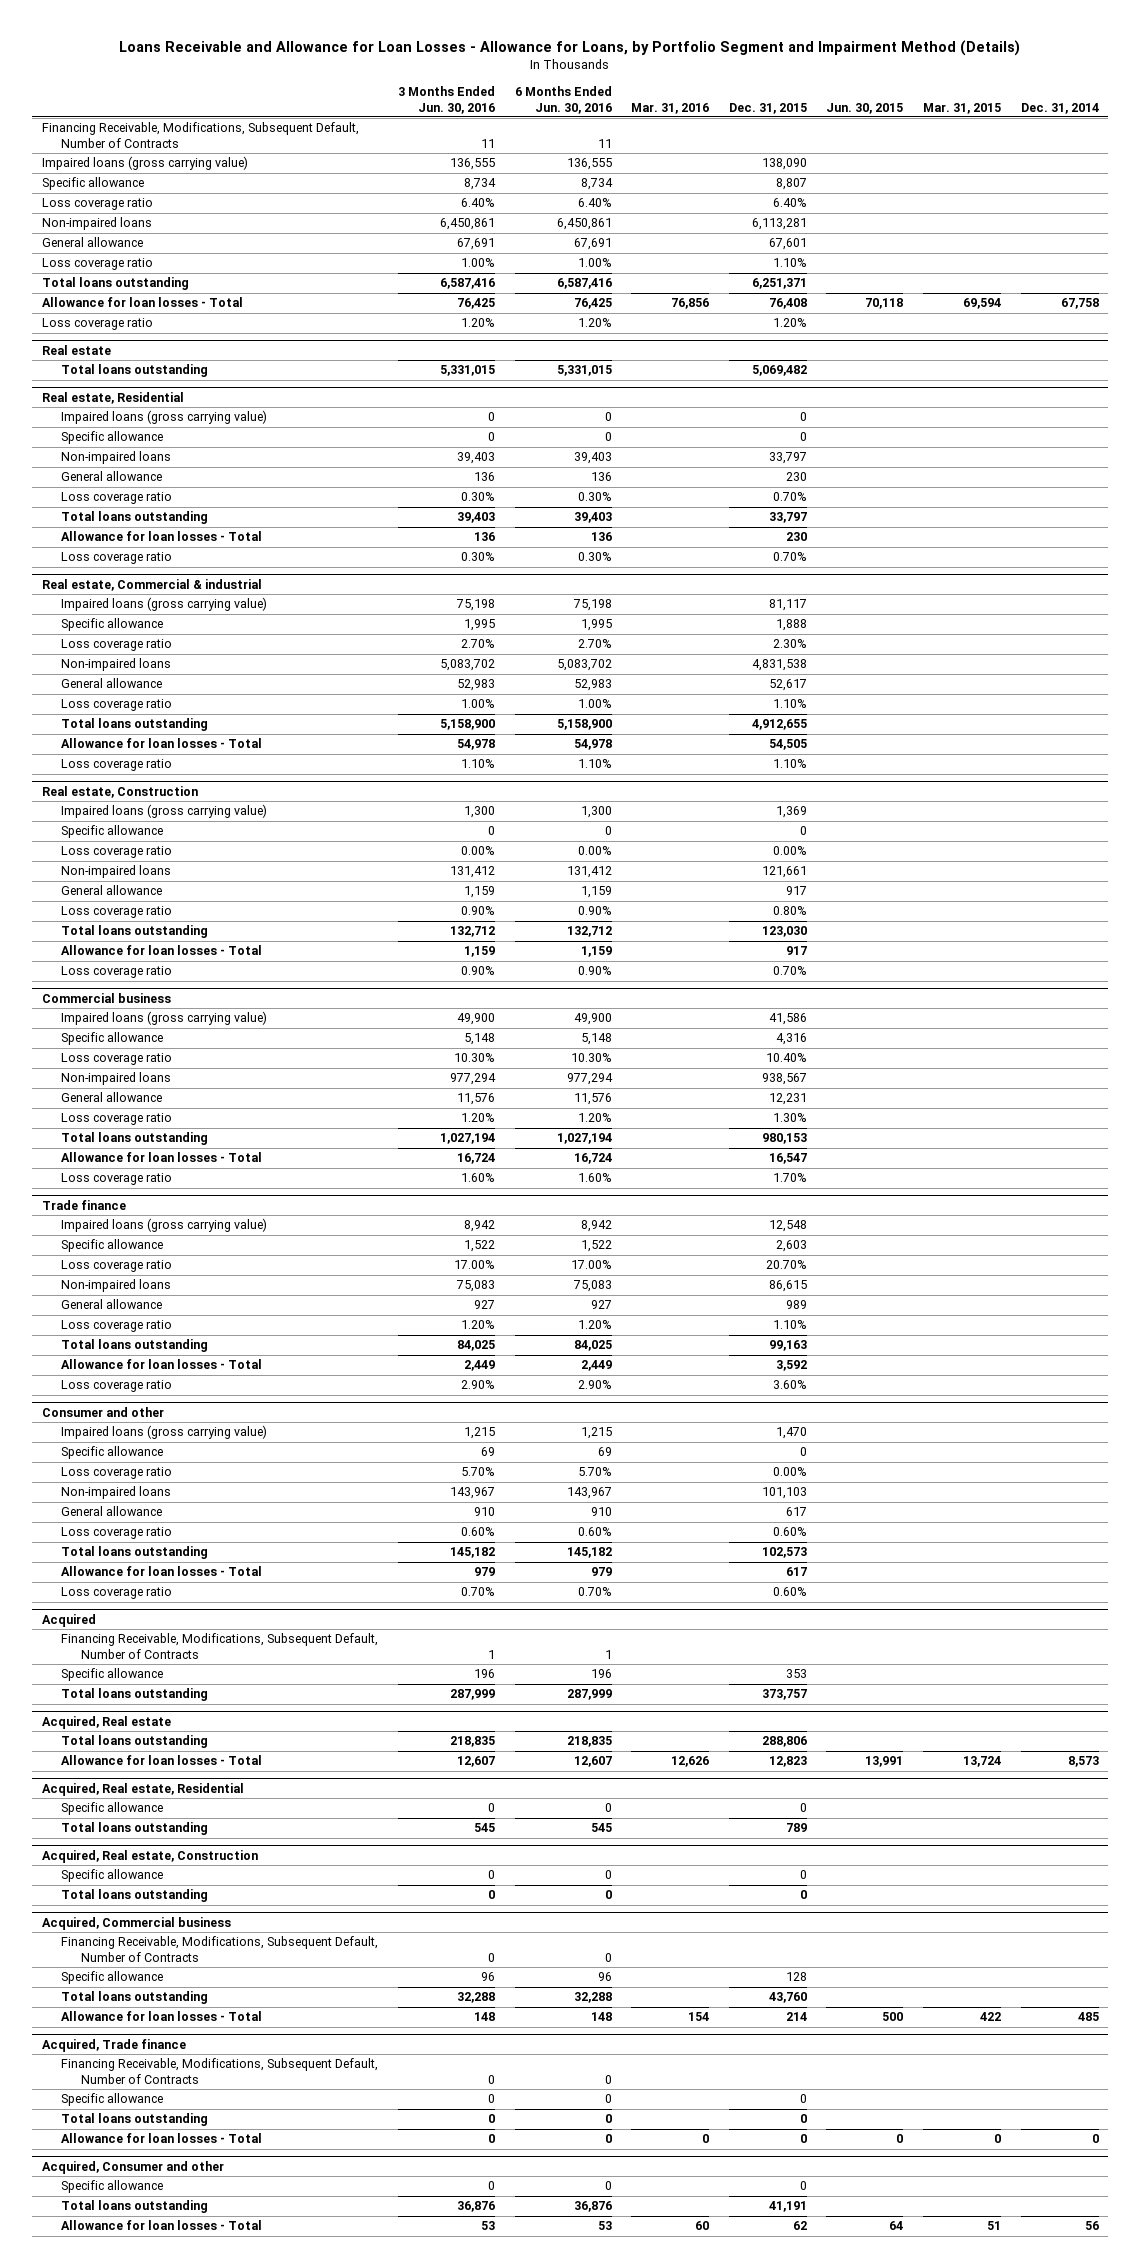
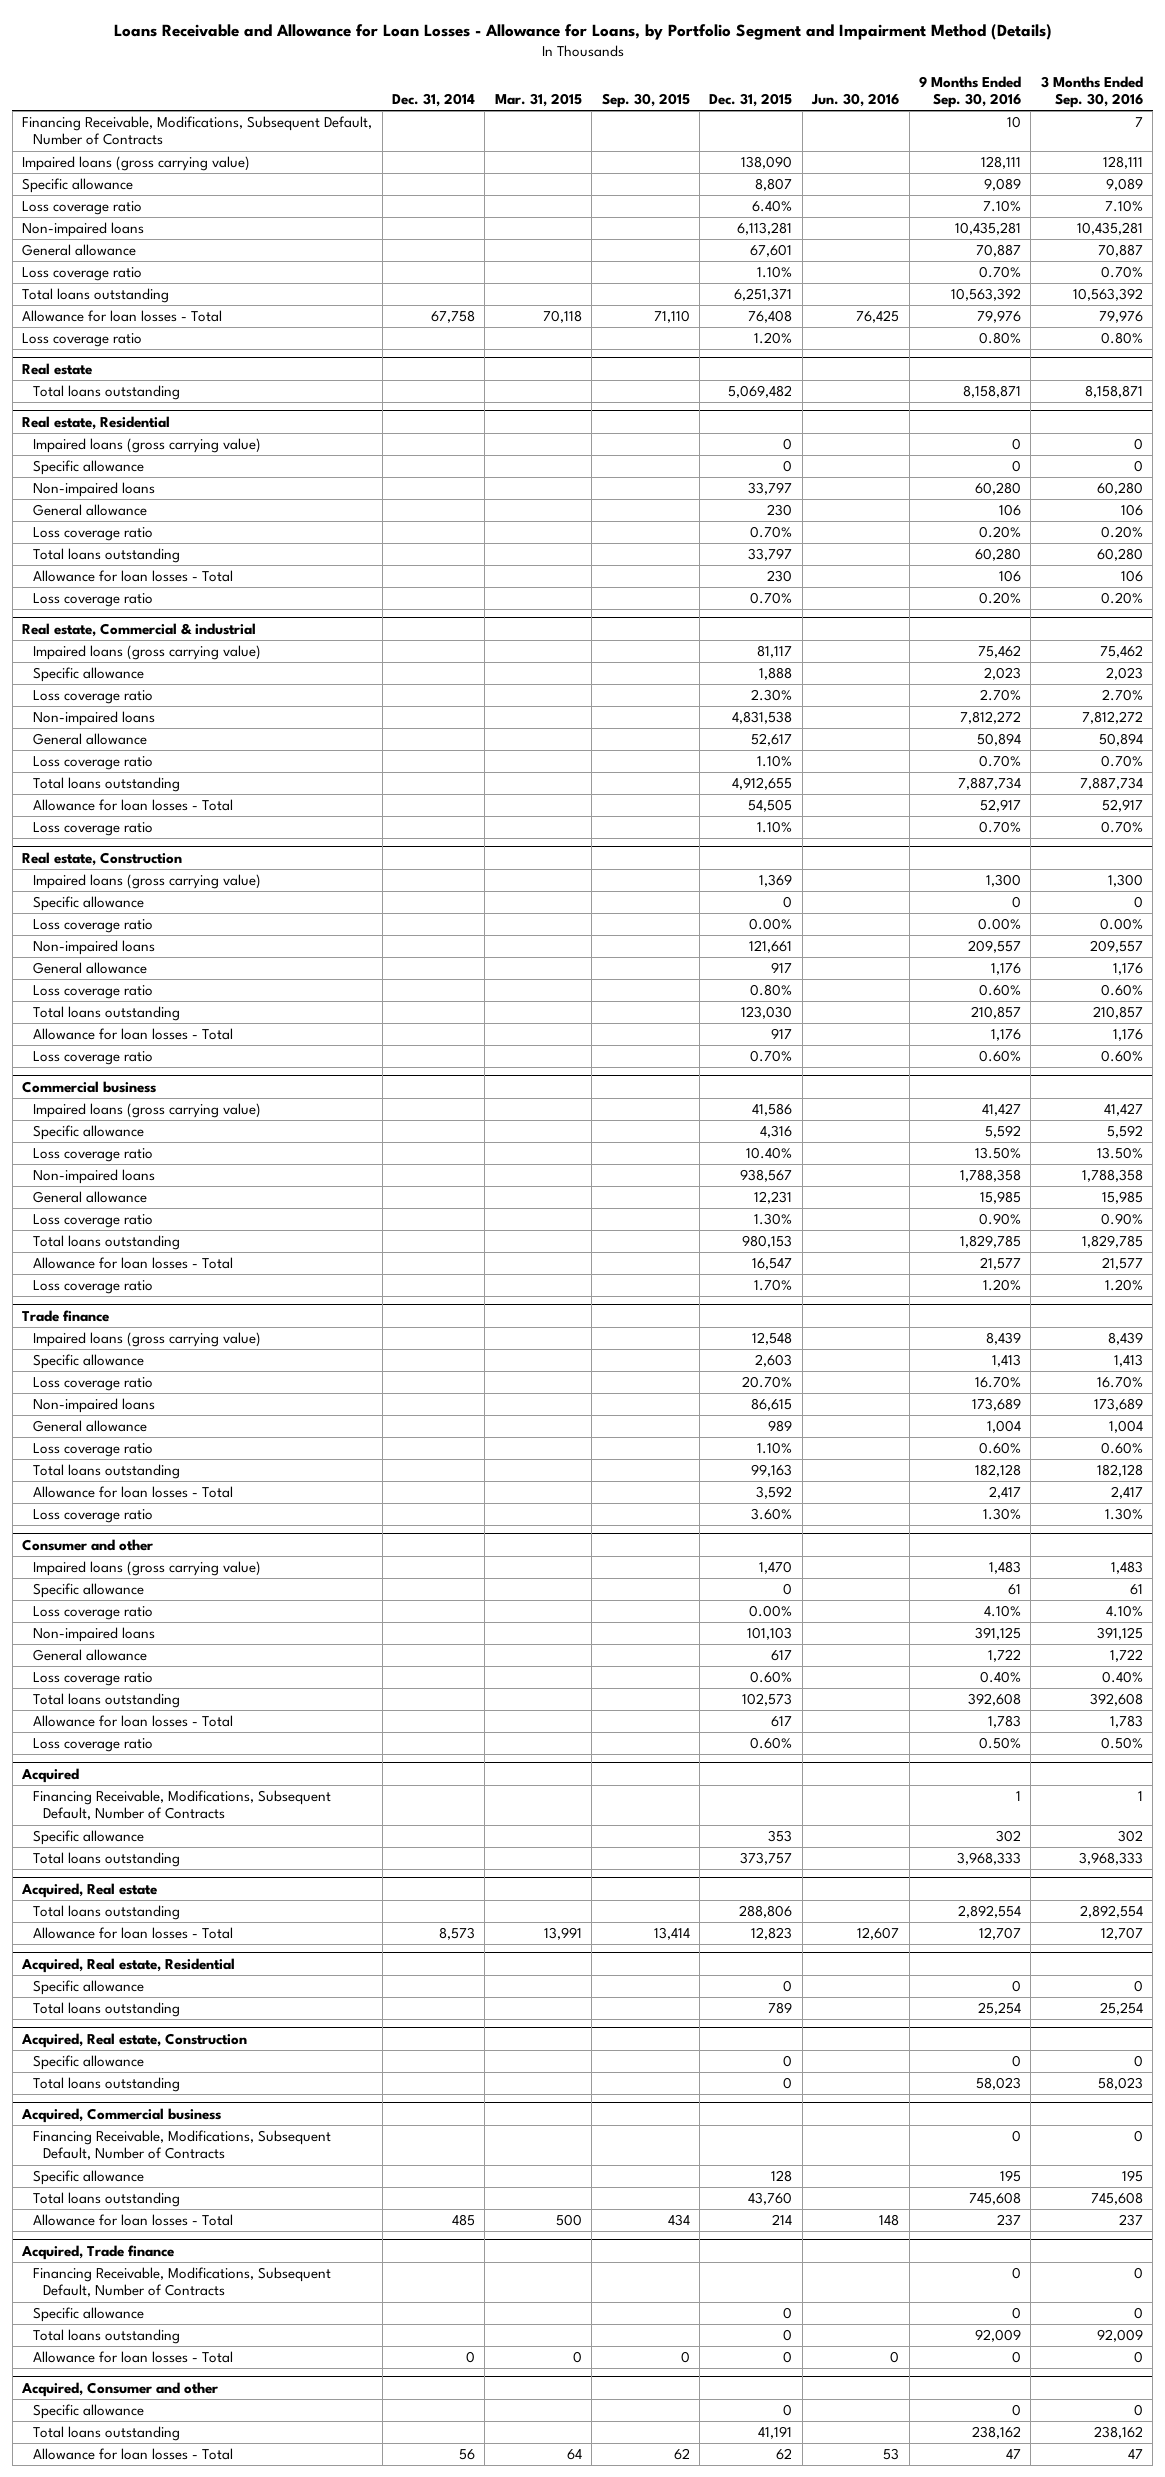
[397,85,495,114] 3 Months Ended Jun. 30, 2016 -> none
[514,85,612,114] 6 Months Ended Jun. 30, 2016 -> none
[631,102,710,114] Mar. 31, 2016 -> none
[826,102,904,114] Jun. 30, 2015 -> none
none -> [601,93,690,109] Sep. 30, 2015
none -> [811,93,900,108] Jun. 30, 2016
none -> [919,75,1022,109] 9 Months Ended Sep. 30, 2016
none -> [1040,75,1143,109] 3 Months Ended Sep. 30, 2016
[962,298,1001,310] 69,594 -> [542,310,582,324] 70,118
[962,1756,1001,1768] 13,724 -> [543,1927,582,1941] 13,991
[979,2012,1001,2022] 422 -> [555,2214,582,2227] 500
[986,2221,1001,2231] 51 -> [566,2449,582,2461] 64

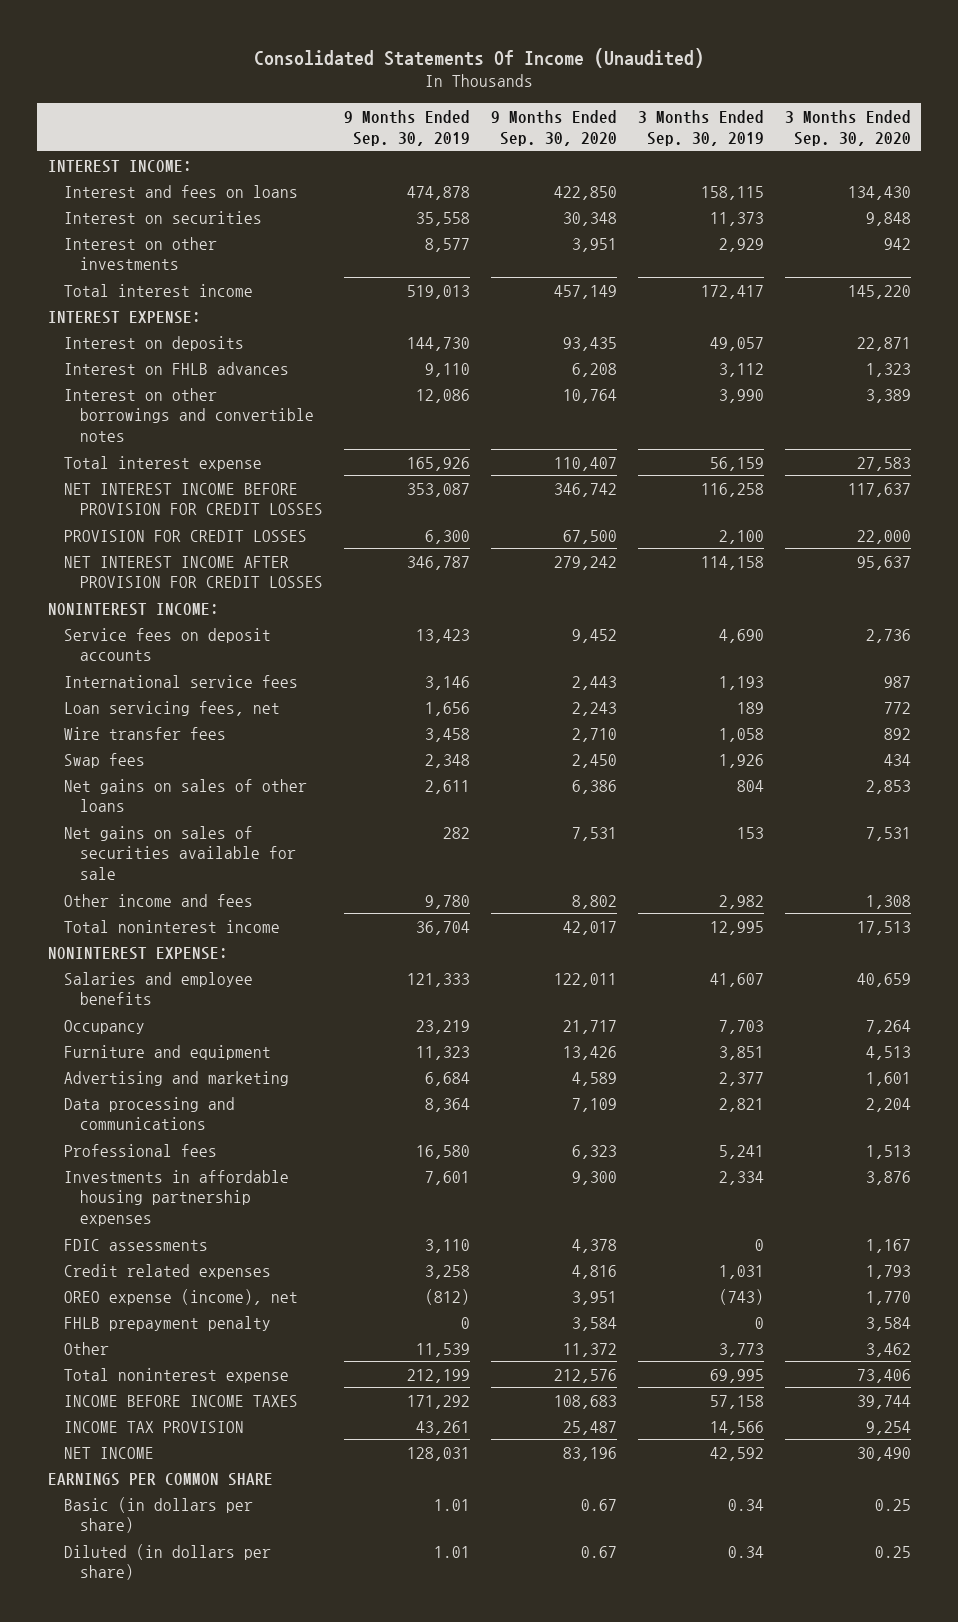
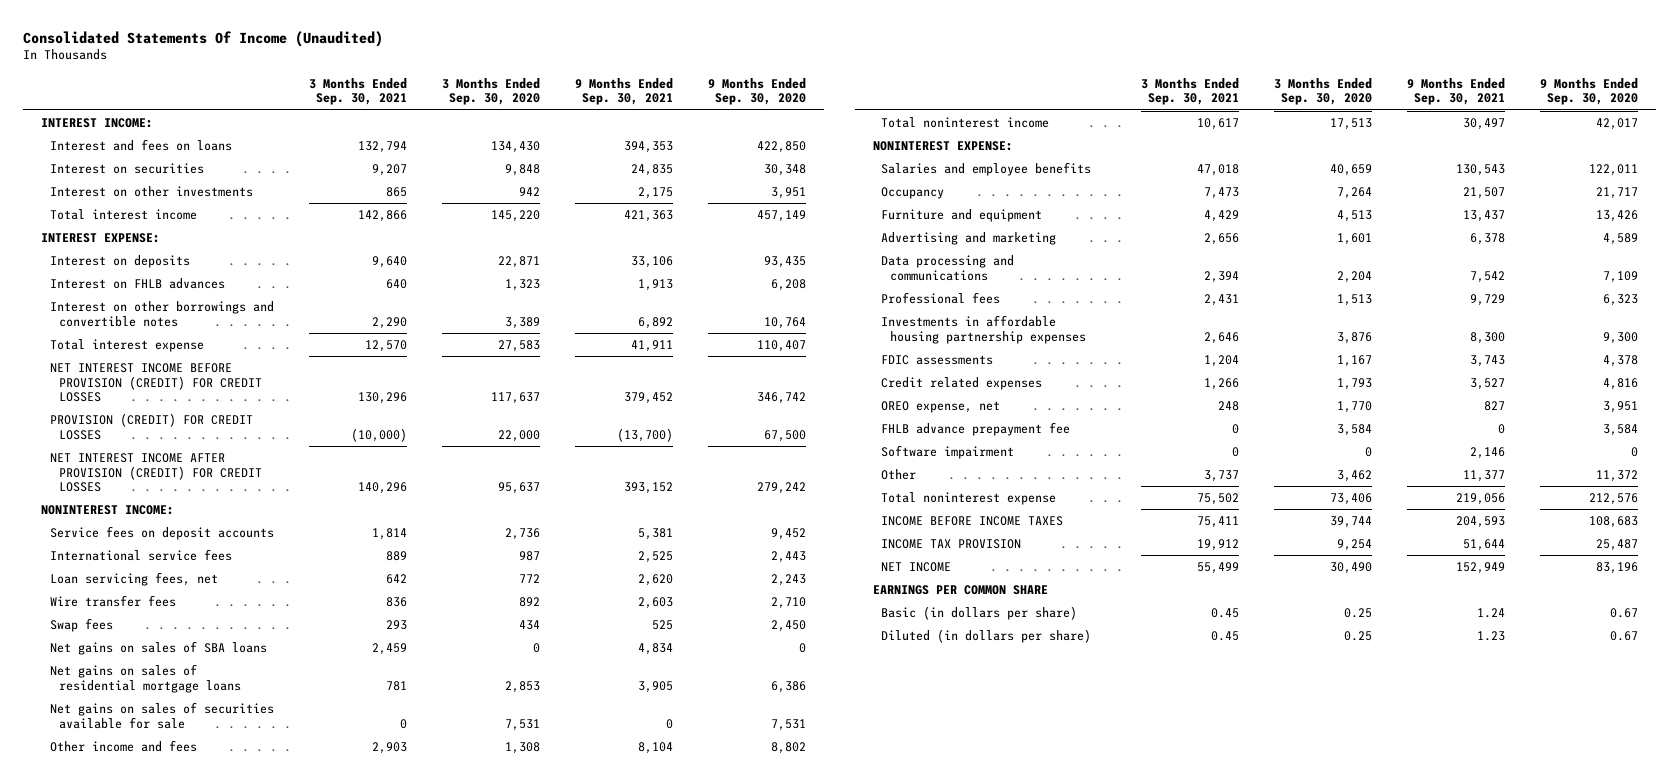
[344,109,471,146] 9 Months Ended Sep. 30, 2019 -> none
[637,109,764,146] 3 Months Ended Sep. 30, 2019 -> none
none -> [308,77,407,106] 3 Months Ended Sep. 30, 2021
none -> [575,77,674,106] 9 Months Ended Sep. 30, 2021
[64,482,324,516] NET INTEREST INCOME BEFORE PROVISION FOR CREDIT LOSSES -> [49,362,262,403] NET INTEREST INCOME BEFORE PROVISION (CREDIT) FOR CREDIT LOSSES
[64,529,308,542] PROVISION FOR CREDIT LOSSES -> [49,412,253,440] PROVISION (CREDIT) FOR CREDIT LOSSES
[64,555,324,589] NET INTEREST INCOME AFTER PROVISION FOR CREDIT LOSSES -> [49,452,262,493] NET INTEREST INCOME AFTER PROVISION (CREDIT) FOR CREDIT LOSSES
[64,778,308,813] Net gains on sales of other loans -> [49,640,267,655] Net gains on sales of SBA loans
[572,779,618,794] 6,386 -> [799,642,807,653] 0
[865,779,911,794] 2,853 -> [533,642,541,653] 0
none -> [49,663,241,693] Net gains on sales of residential mortgage loans
[64,1288,299,1305] OREO expense (income), net -> [881,400,1001,413] OREO expense, net
[64,1315,272,1331] FHLB prepayment penalty -> [881,421,1071,436] FHLB advance prepayment fee
none -> [881,444,1015,459] Software impairment

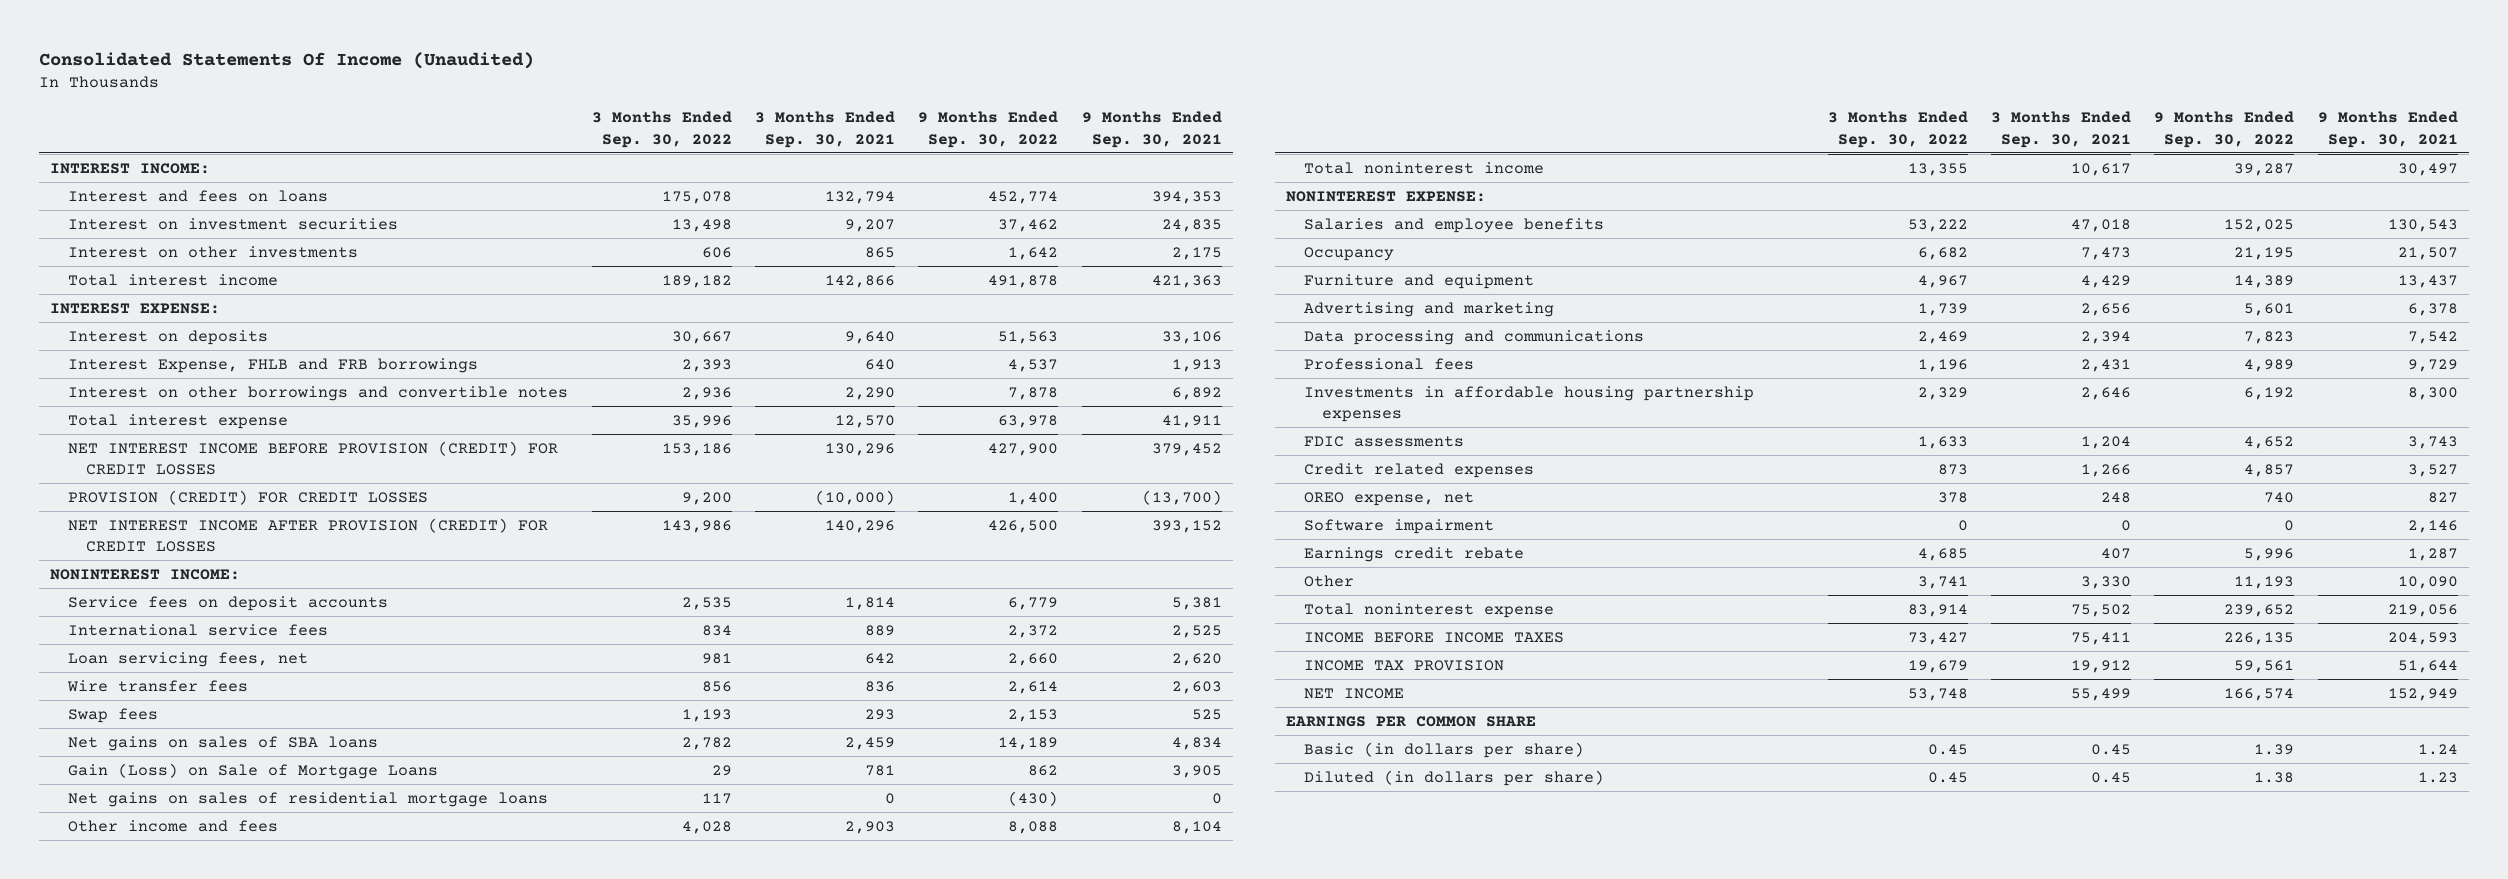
[442,77,541,106] 3 Months Ended Sep. 30, 2020 -> none
[708,77,807,106] 9 Months Ended Sep. 30, 2020 -> none
none -> [591,111,732,148] 3 Months Ended Sep. 30, 2022
none -> [918,111,1059,148] 9 Months Ended Sep. 30, 2022
[49,162,204,174] Interest on securities -> [68,217,399,230] Interest on investment securities
[49,277,225,289] Interest on FHLB advances -> [68,357,479,373] Interest Expense, FHLB and FRB borrowings
[49,701,274,729] Net gains on sales of securities available for sale -> none
none -> [68,762,439,779] Gain (Loss) on Sale of Mortgage Loans
[385,680,407,691] 781 -> [884,792,895,804] 0
[638,680,674,693] 3,905 -> [1211,792,1222,804] 0
[881,421,1071,436] FHLB advance prepayment fee -> none
none -> [1304,546,1525,562] Earnings credit rebate
[1203,469,1239,482] 3,737 -> [2080,575,2131,589] 3,330
[1462,469,1505,482] 11,377 -> [2397,575,2458,589] 10,090

